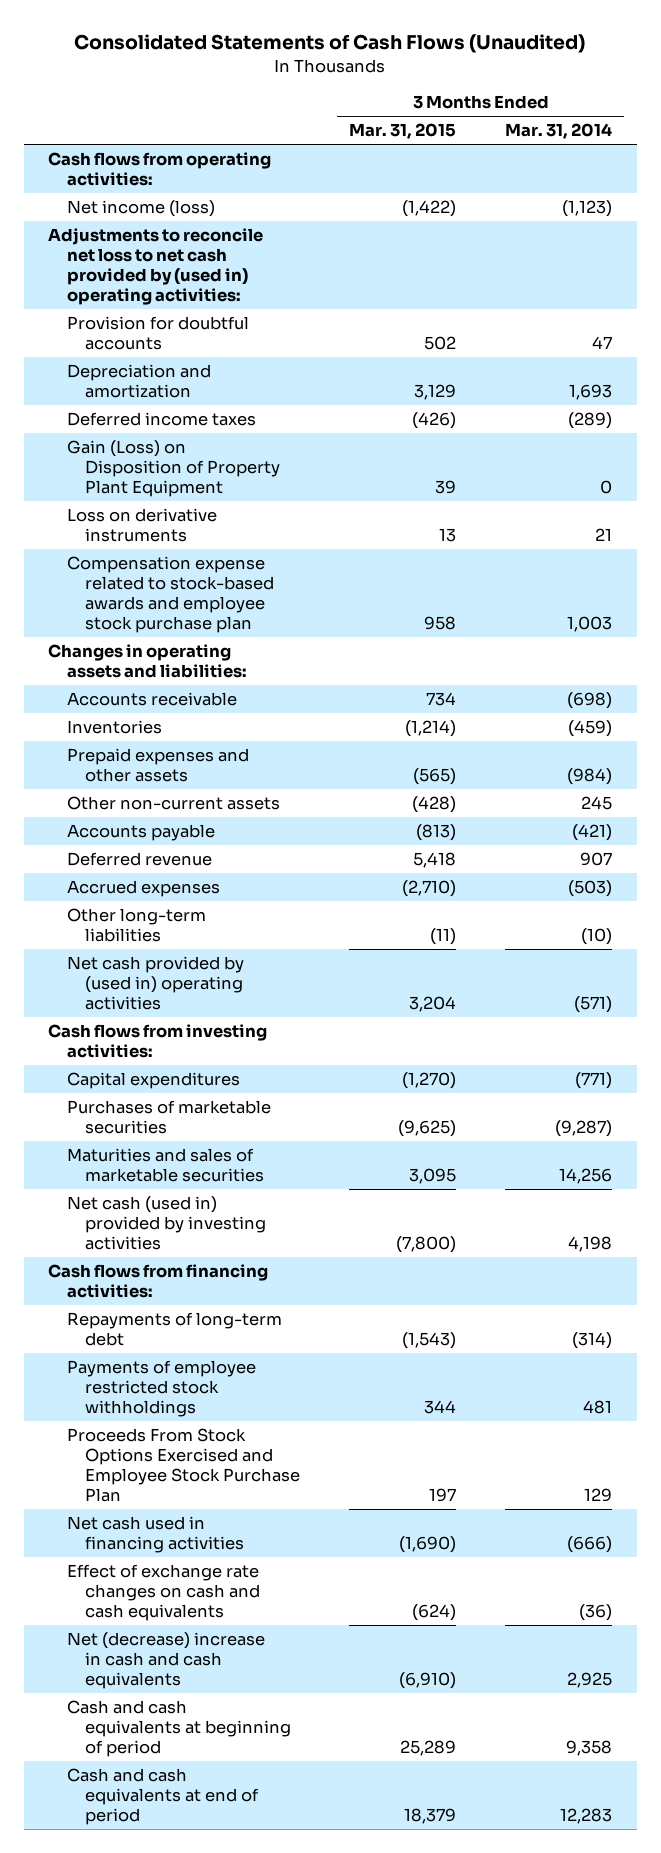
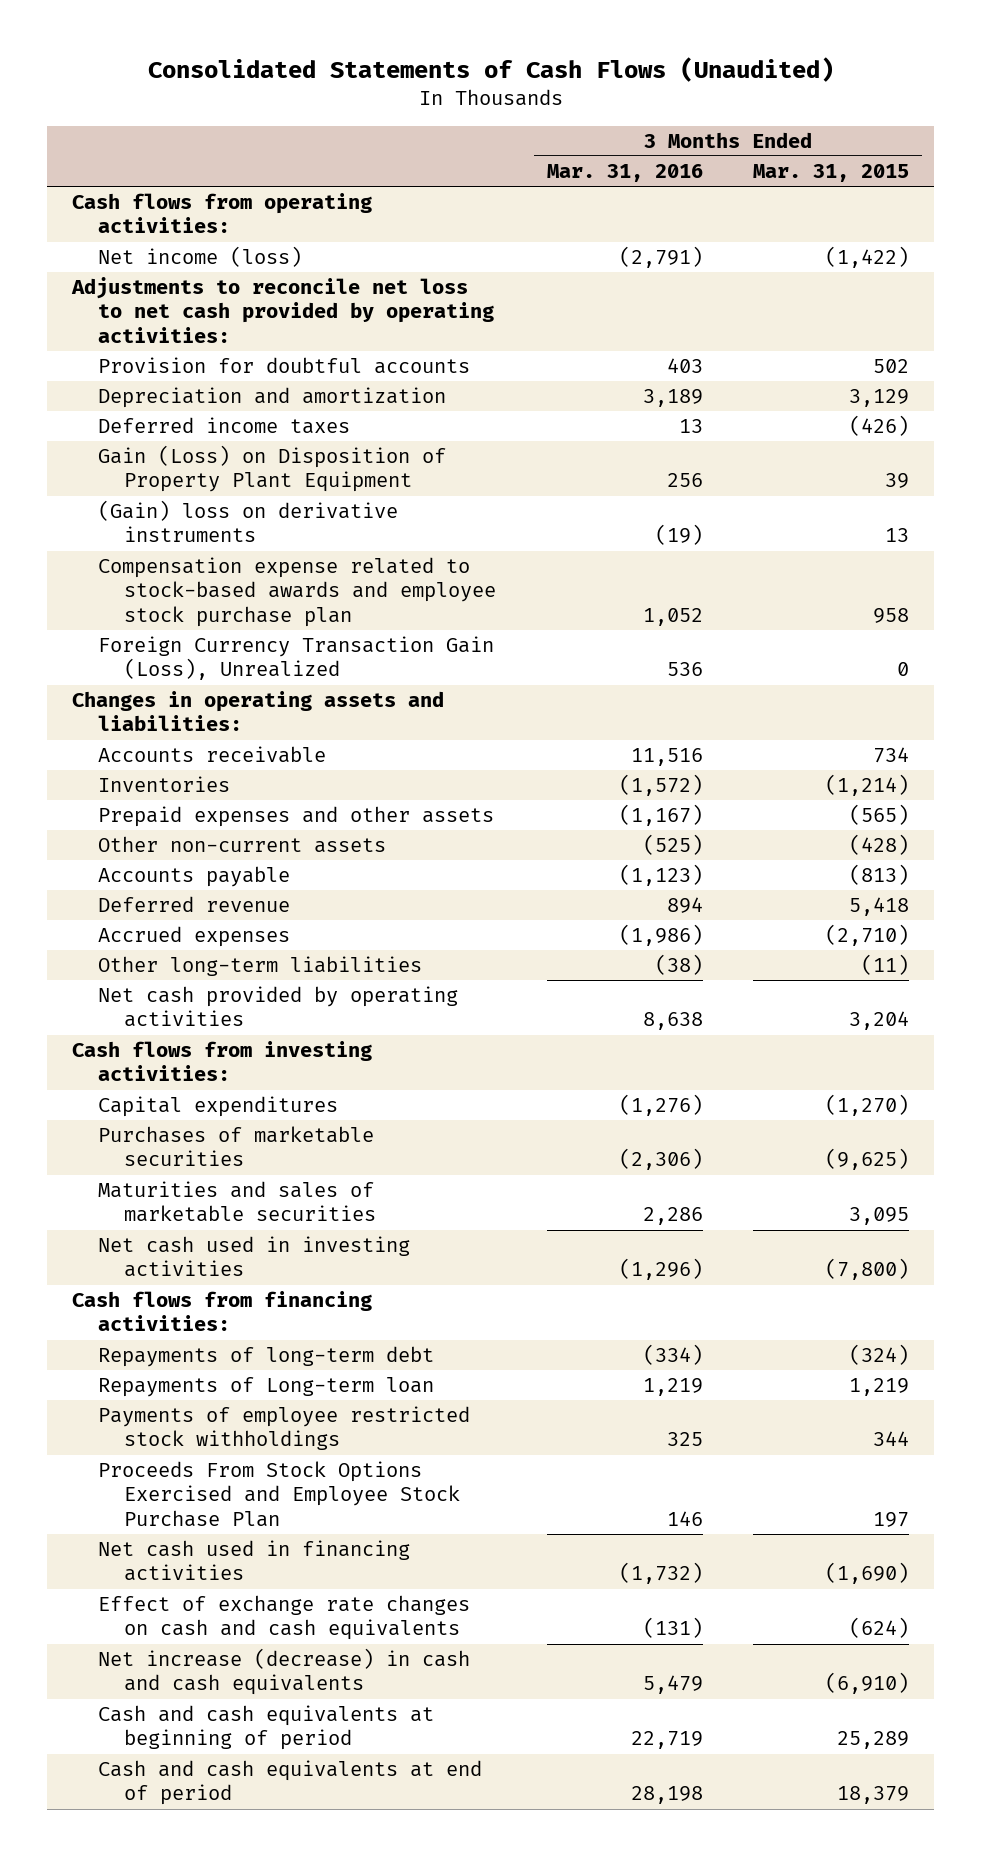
[505,123,613,140] Mar. 31, 2014 -> none
none -> [546,164,703,183] Mar. 31, 2016
[48,228,264,305] Adjustments to reconcile net loss to net cash provided by (used in) operating activities: -> [70,277,495,343] Adjustments to reconcile net loss to net cash provided by operating activities:
[66,508,217,542] Loss on derivative instruments -> [98,500,399,543] (Gain) loss on derivative instruments
none -> [98,636,495,681] Foreign Currency Transaction Gain (Loss), Unrealized
[66,956,244,1010] Net cash provided by (used in) operating activities -> [98,986,459,1028] Net cash provided by operating activities
[66,1196,267,1250] Net cash (used in) provided by investing activities -> [98,1236,411,1278] Net cash used in investing activities
[402,1331,457,1349] (1,543) -> [849,1344,910,1366] (324)
none -> [98,1377,435,1398] Repayments of Long-term loan
[66,1632,265,1689] Net (decrease) increase in cash and cash equivalents -> [98,1648,471,1696] Net increase (decrease) in cash and cash equivalents

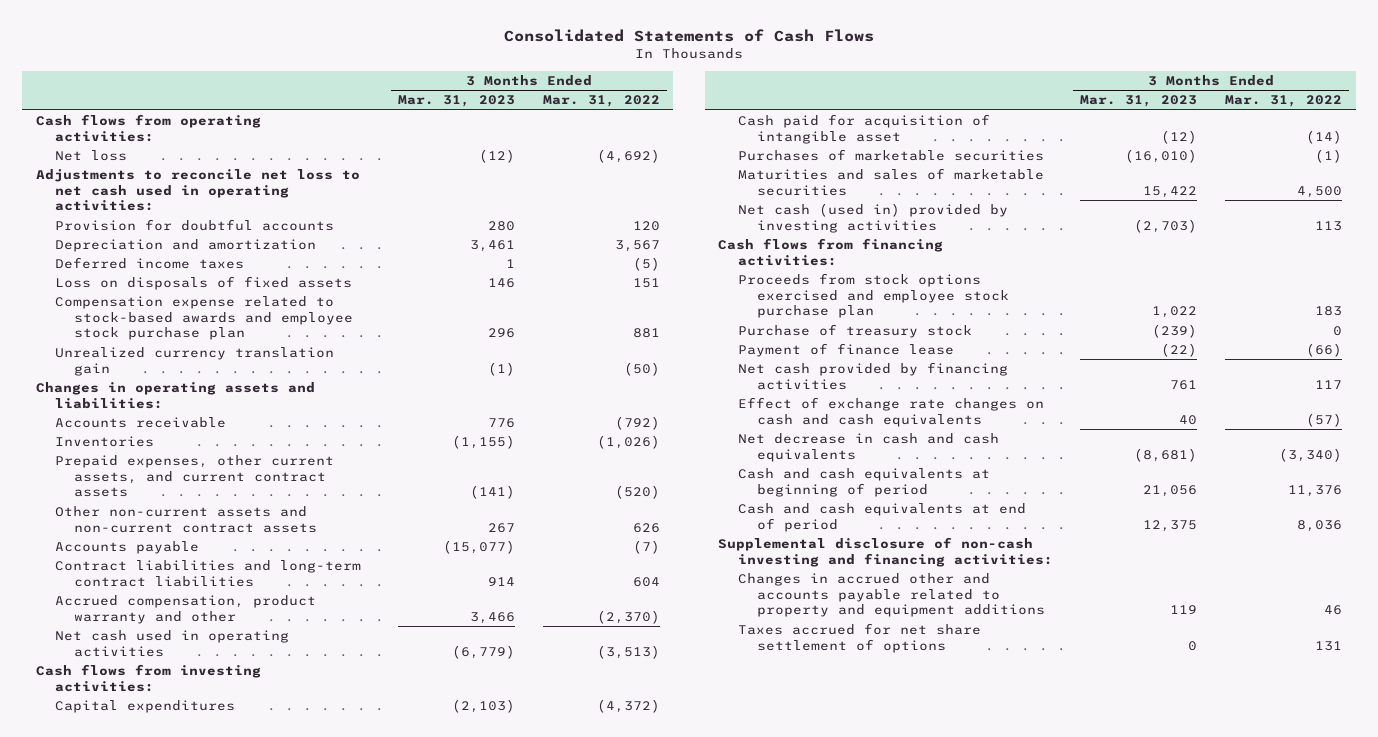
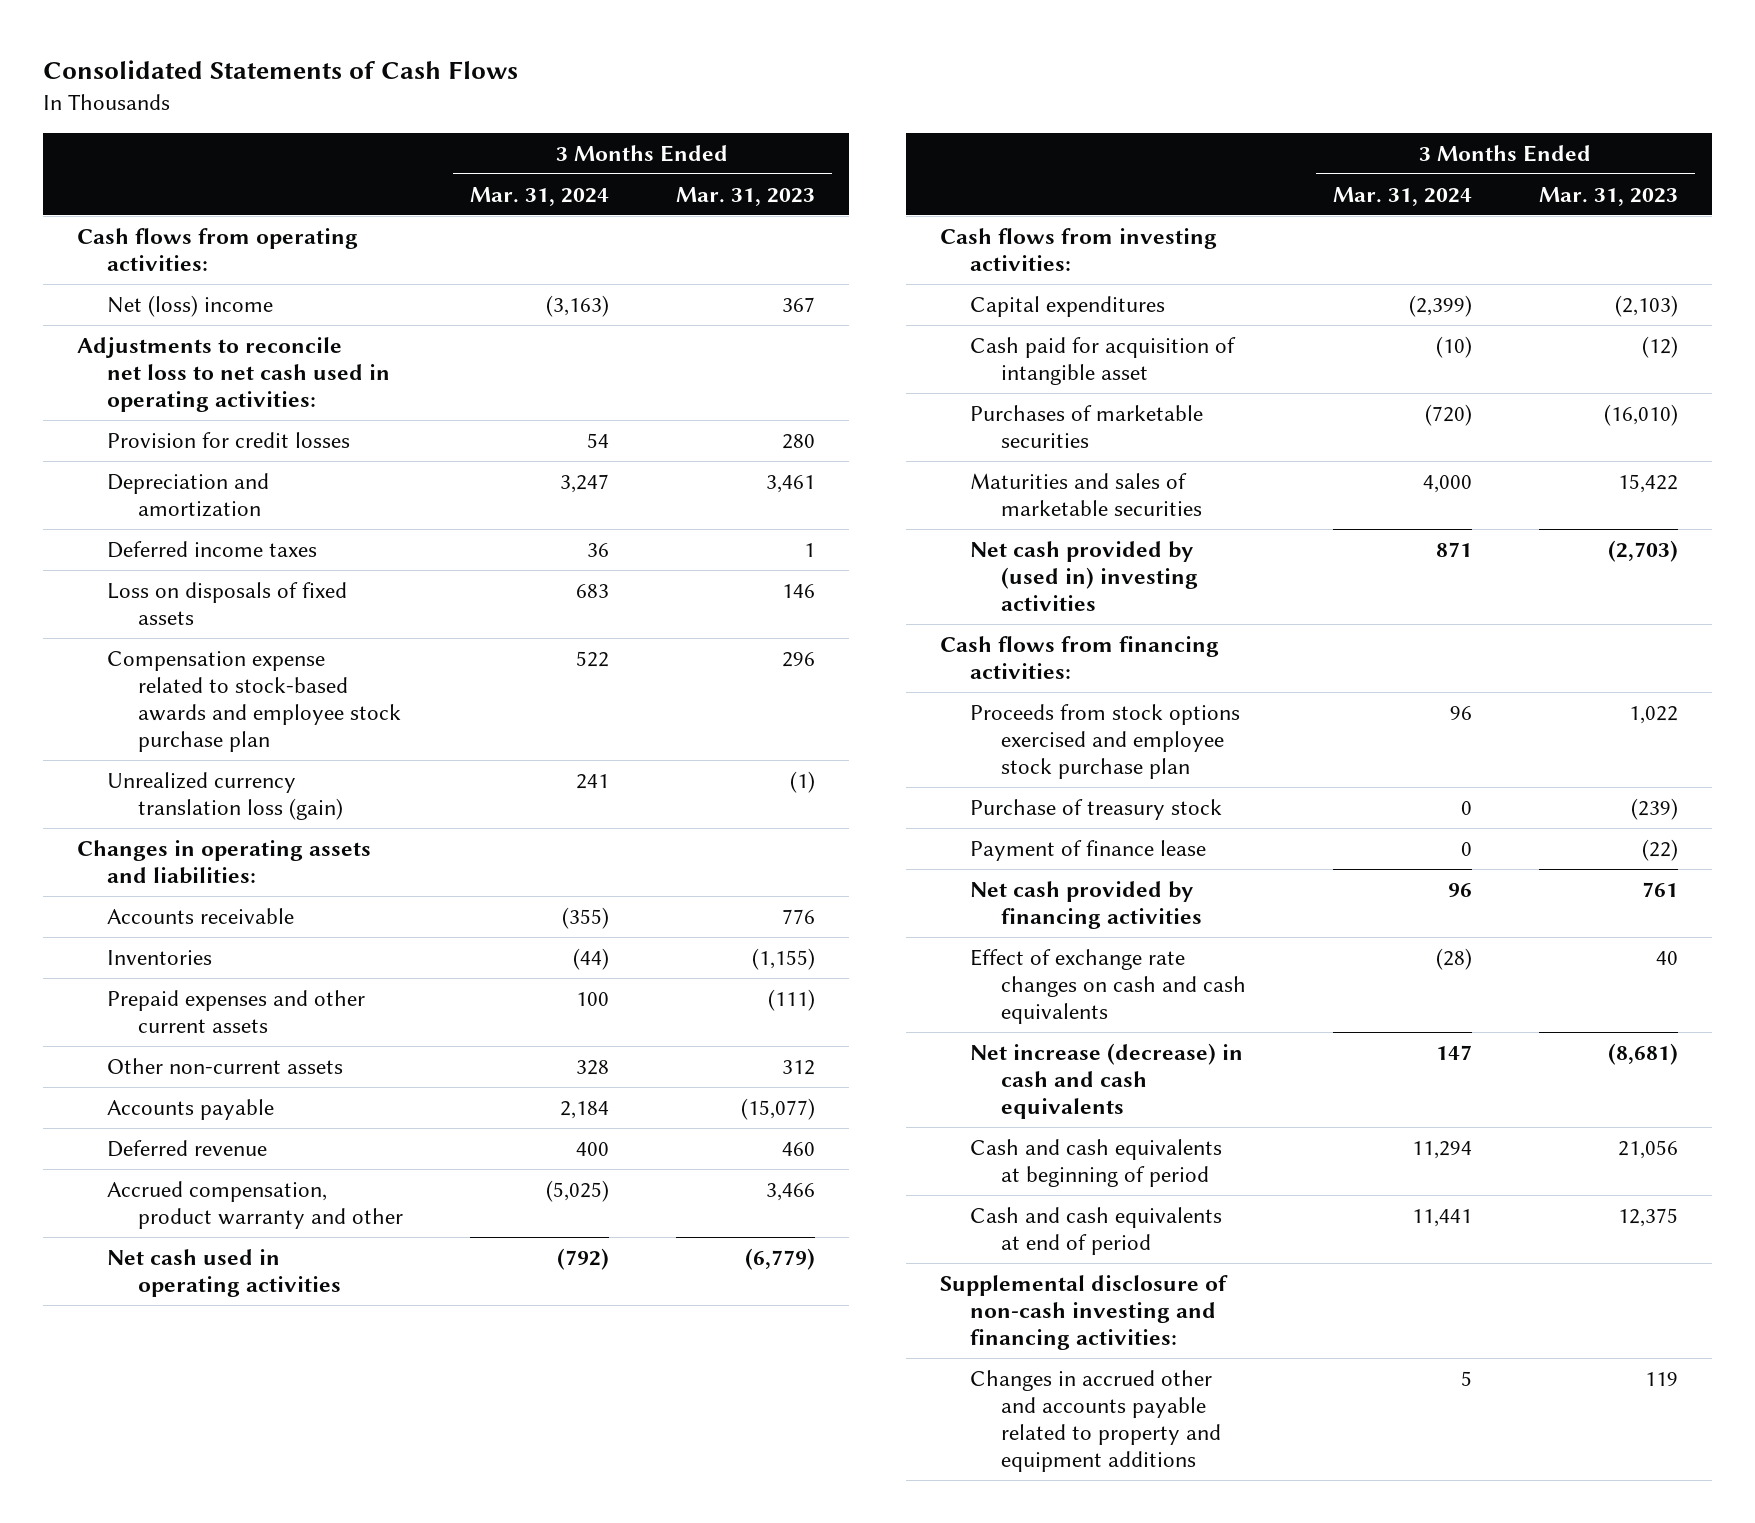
[542,95,660,108] Mar. 31, 2022 -> none
none -> [469,186,609,206] Mar. 31, 2024
[55,150,128,162] Net loss -> [107,294,274,317] Net (loss) income
[478,149,515,164] (12) -> [781,296,815,312] 367
[55,219,335,232] Provision for doubtful accounts -> [107,431,351,448] Provision for credit losses
[55,347,335,376] Unrealized currency translation gain -> [107,771,343,820] Unrealized currency translation loss (gain)
[55,455,335,498] Prepaid expenses, other current assets, and current contract assets -> [107,989,366,1033] Prepaid expenses and other current assets
[469,485,515,500] (141) -> [767,988,815,1011] (111)
[55,506,318,533] Other non-current assets and non-current contract assets -> [107,1057,344,1074] Other non-current assets
[487,522,515,533] 267 -> [781,1059,815,1075] 312
[55,560,362,587] Contract liabilities and long-term contract liabilities -> none
none -> [107,1139,268,1157] Deferred revenue
[737,203,1008,233] Net cash (used in) provided by investing activities -> [970,540,1198,611] Net cash provided by (used in) investing activities
[737,433,999,462] Net decrease in cash and cash equivalents -> [970,1042,1244,1119] Net increase (decrease) in cash and cash equivalents
[737,623,981,653] Taxes accrued for net share settlement of options -> none

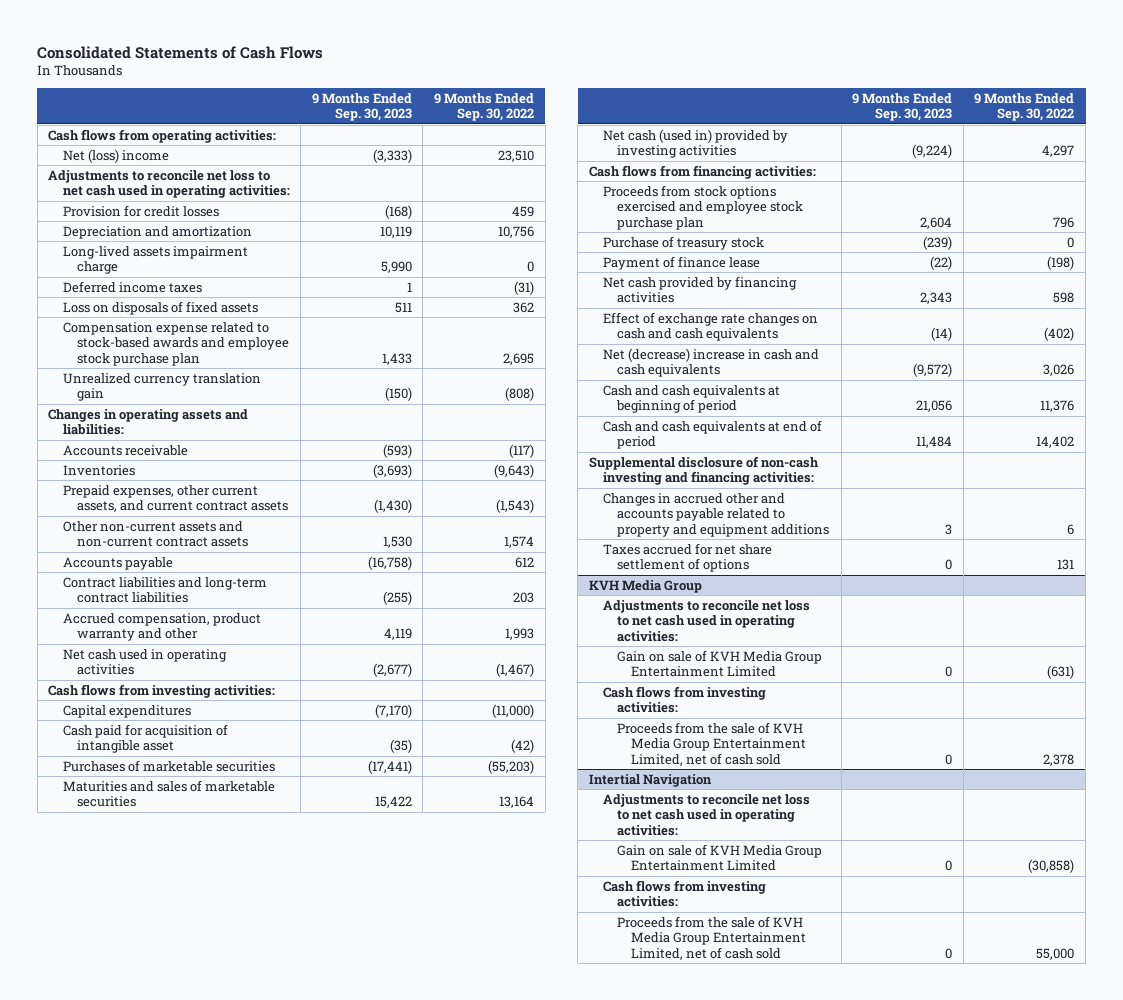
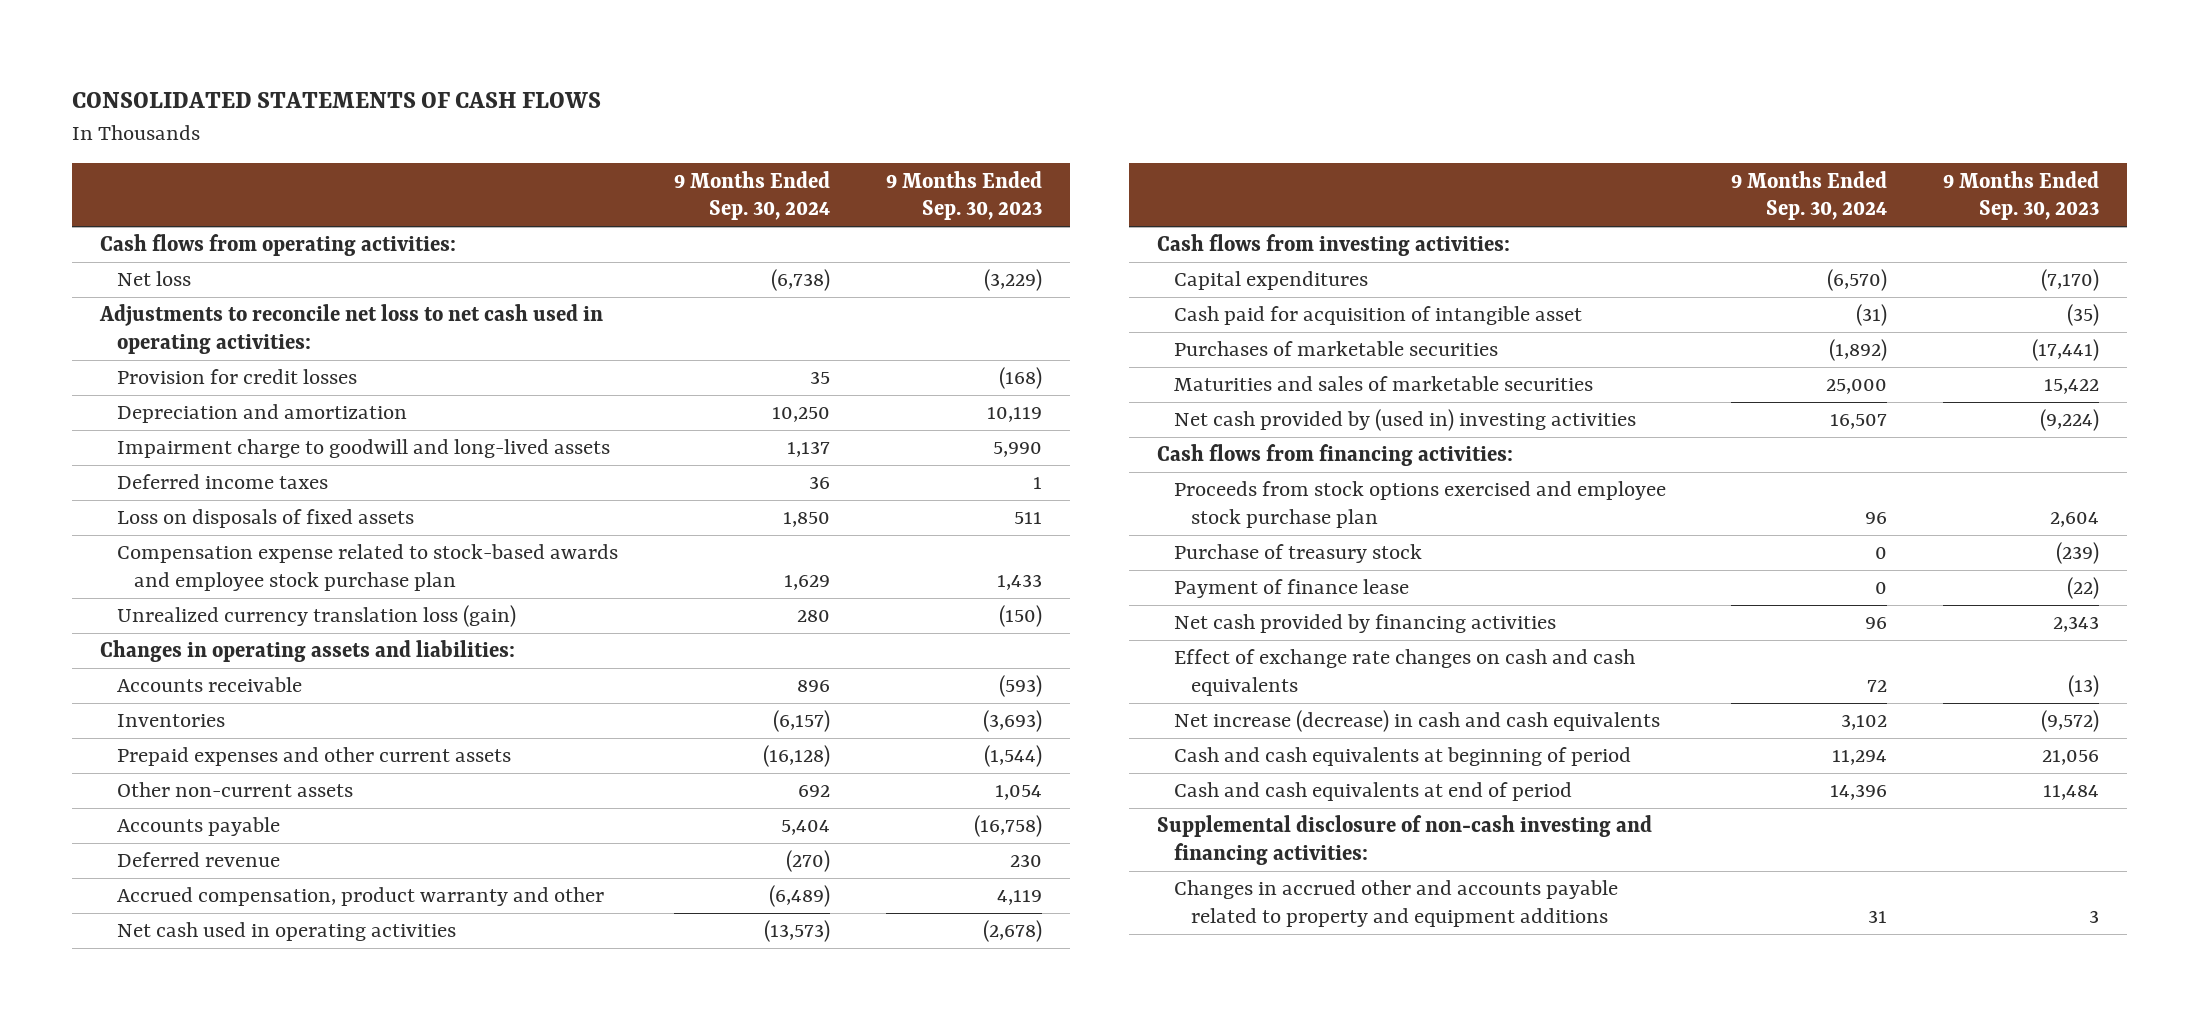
[37,45,324,59] Consolidated Statements of Cash Flows -> [71,92,601,109] CONSOLIDATED STATEMENTS OF CASH FLOWS
[433,92,534,122] 9 Months Ended Sep. 30, 2022 -> none
none -> [673,170,830,221] 9 Months Ended Sep. 30, 2024
[62,148,169,163] Net (loss) income -> [117,271,192,287] Net loss
[372,148,412,163] (3,333) -> [983,269,1042,292] (3,229)
[62,245,248,275] Long-lived assets impairment charge -> [117,439,611,459] Impairment charge to goodwill and long-lived assets
[62,372,261,402] Unrealized currency translation gain -> [117,605,517,628] Unrealized currency translation loss (gain)
[62,484,288,513] Prepaid expenses, other current assets, and current contract assets -> [117,747,512,767] Prepaid expenses and other current assets
[373,499,412,514] (1,430) -> [983,745,1042,768] (1,544)
[62,520,248,548] Other non-current assets and non-current contract assets -> [117,782,354,798] Other non-current assets
[382,536,412,549] 1,530 -> [994,785,1042,801] 1,054
[62,576,267,604] Contract liabilities and long-term contract liabilities -> none
none -> [117,852,281,868] Deferred revenue
[372,663,412,678] (2,677) -> [982,920,1042,943] (2,678)
[603,128,789,159] Net cash (used in) provided by investing activities -> [1174,409,1637,432] Net cash provided by (used in) investing activities
[931,327,953,342] (14) -> [2067,674,2099,697] (13)
[603,347,820,378] Net (decrease) increase in cash and cash equivalents -> [1174,710,1661,733] Net increase (decrease) in cash and cash equivalents
[603,542,773,573] Taxes accrued for net share settlement of options -> none
[588,579,702,593] KVH Media Group -> none
[603,599,811,642] Adjustments to reconcile net loss to net cash used in operating activities: -> none
[617,649,823,678] Gain on sale of KVH Media Group Entertainment Limited -> none
[603,685,767,714] Cash flows from investing activities: -> none
[617,721,807,766] Proceeds from the sale of KVH Media Group Entertainment Limited, net of cash sold -> none
[588,773,712,787] Intertial Navigation -> none
[603,793,811,836] Adjustments to reconcile net loss to net cash used in operating activities: -> none
[617,843,823,872] Gain on sale of KVH Media Group Entertainment Limited -> none
[603,879,767,908] Cash flows from investing activities: -> none
[617,915,807,960] Proceeds from the sale of KVH Media Group Entertainment Limited, net of cash sold -> none

